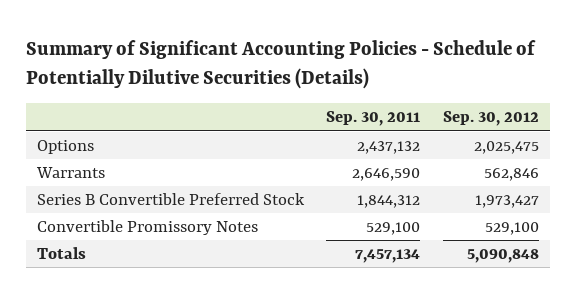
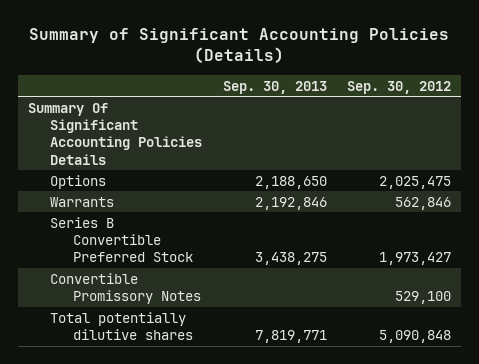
[25,39,536,90] Summary of Significant Accounting Policies - Schedule of Potentially Dilutive Securities (Details) -> [29,27,450,64] Summary of Significant Accounting Policies (Details)
[326,111,421,127] Sep. 30, 2011 -> none
none -> [222,80,327,94] Sep. 30, 2013
none -> [28,102,203,165] Summary Of Significant Accounting Policies Details
[36,247,86,260] Totals -> [50,311,193,341] Total potentially dilutive shares

